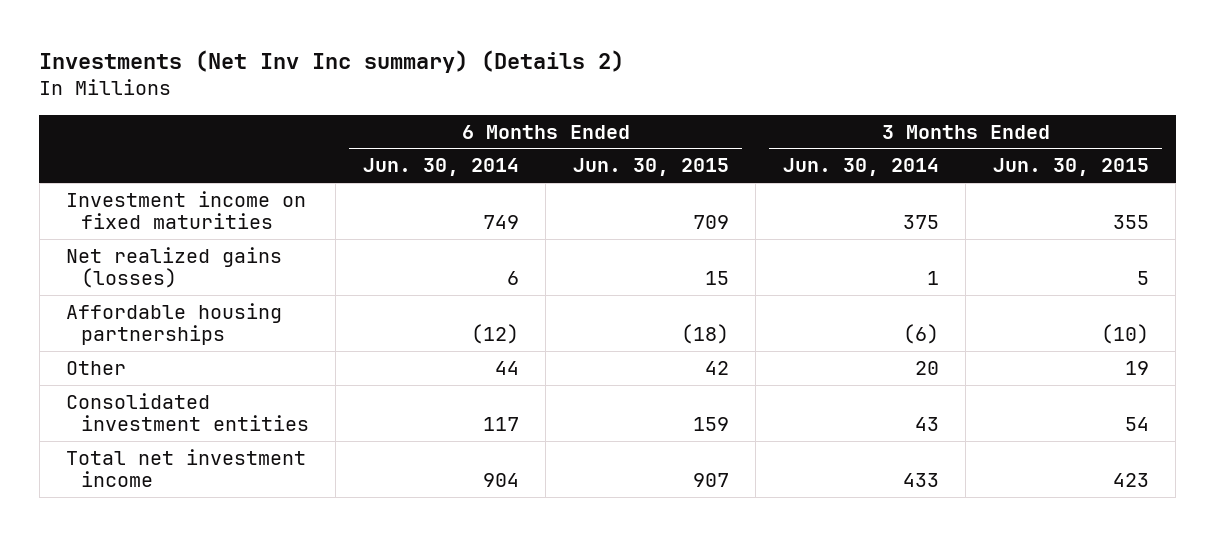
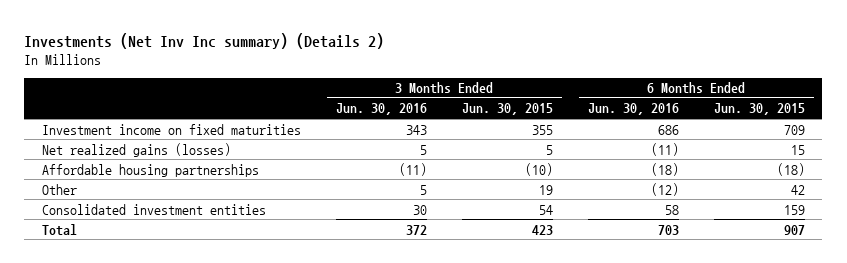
[362,158,519,177] Jun. 30, 2014 -> none
[782,158,939,177] Jun. 30, 2014 -> none
none -> [335,103,427,116] Jun. 30, 2016
none -> [587,103,679,116] Jun. 30, 2016
[66,448,307,488] Total net investment income -> [41,223,77,236] Total

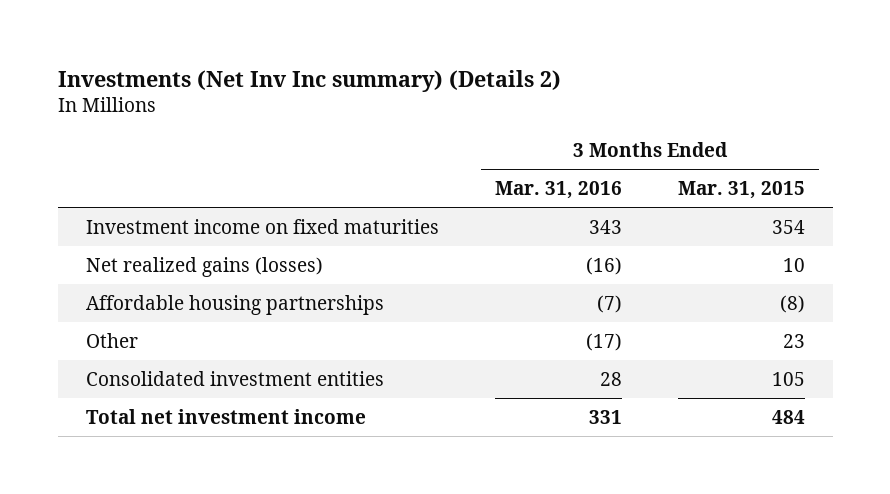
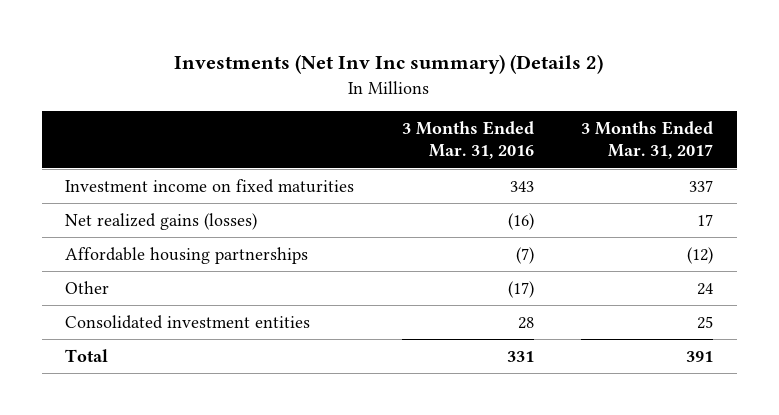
[677,180,805,199] Mar. 31, 2015 -> none
none -> [581,121,714,160] 3 Months Ended Mar. 31, 2017
[85,408,366,424] Total net investment income -> [65,348,109,362] Total

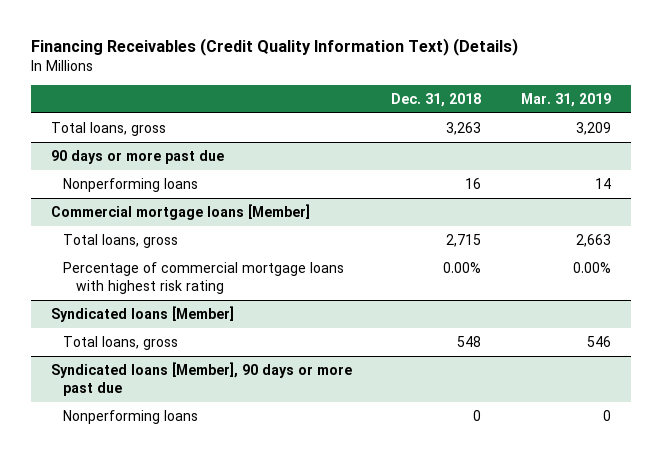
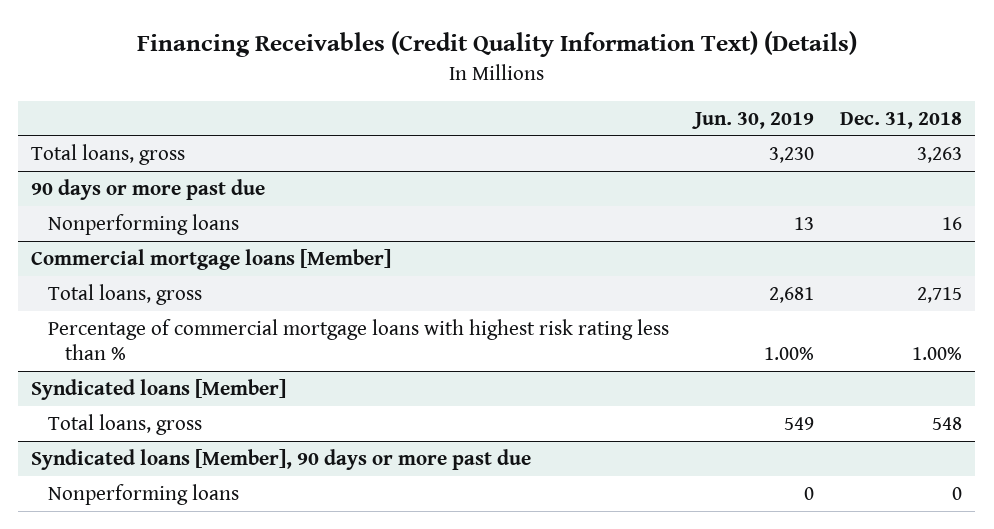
[520,92,611,107] Mar. 31, 2019 -> none
none -> [692,111,815,129] Jun. 30, 2019
[63,261,345,294] Percentage of commercial mortgage loans with highest risk rating -> [47,318,669,360] Percentage of commercial mortgage loans with highest risk rating less than %
[443,261,482,273] 0.00% -> [912,346,963,360] 1.00%

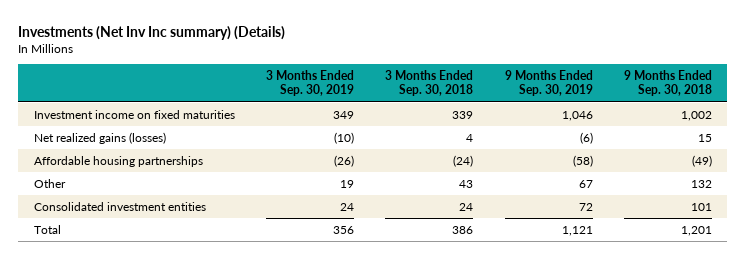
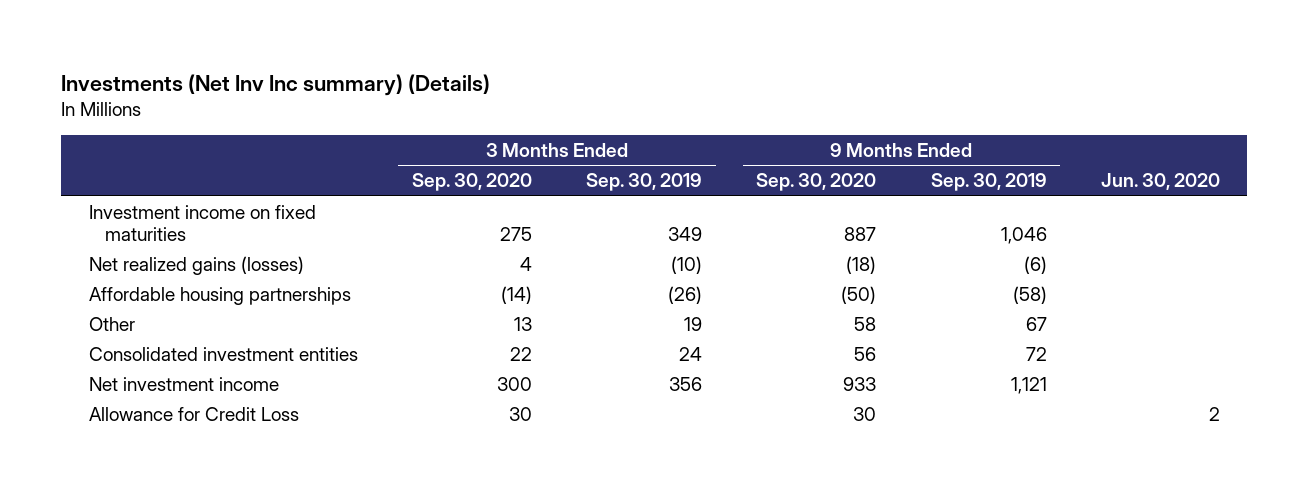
[385,70,474,97] 3 Months Ended Sep. 30, 2018 -> none
[623,70,712,97] 9 Months Ended Sep. 30, 2018 -> none
none -> [411,173,532,192] Sep. 30, 2020
none -> [756,173,877,192] Sep. 30, 2020
none -> [1100,173,1220,191] Jun. 30, 2020
[34,224,62,234] Total -> [88,377,279,392] Net investment income
none -> [88,407,299,422] Allowance for Credit Loss

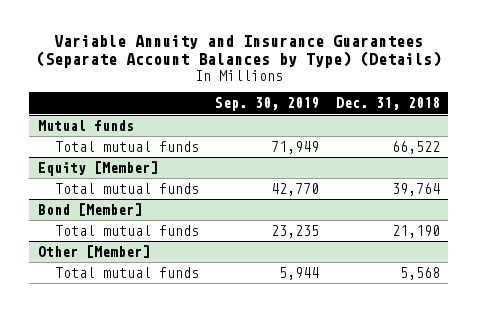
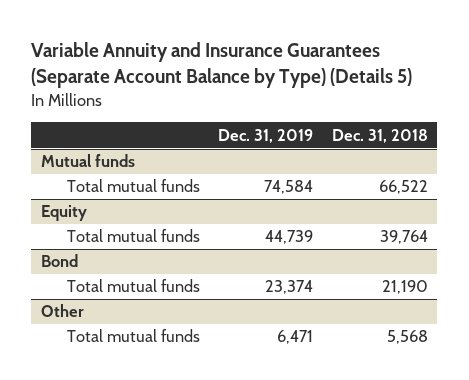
[35,35,441,69] Variable Annuity and Insurance Guarantees (Separate Account Balances by Type) (Details) -> [31,42,413,89] Variable Annuity and Insurance Guarantees (Separate Account Balance by Type) (Details 5)
[215,97,320,112] Sep. 30, 2019 -> none
none -> [218,128,314,143] Dec. 31, 2019
[37,160,158,176] Equity [Member] -> [40,205,87,222] Equity
[37,202,142,216] Bond [Member] -> [40,254,78,268] Bond
[37,244,150,258] Other [Member] -> [40,304,84,318] Other

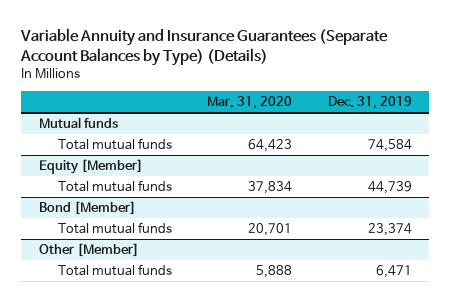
[31,42,413,89] Variable Annuity and Insurance Guarantees (Separate Account Balance by Type) (Details 5) -> [20,28,389,66] Variable Annuity and Insurance Guarantees (Separate Account Balances by Type) (Details)
[331,128,428,143] Dec. 31, 2018 -> none
none -> [207,96,293,110] Mar. 31, 2020
[40,205,87,222] Equity -> [38,159,143,175] Equity [Member]
[40,254,78,268] Bond -> [38,201,136,216] Bond [Member]
[40,304,84,318] Other -> [38,243,139,258] Other [Member]

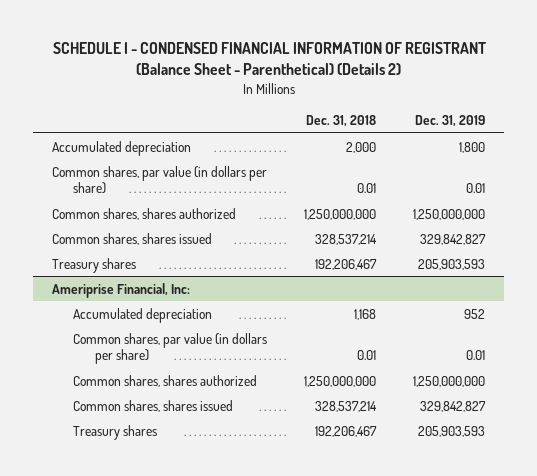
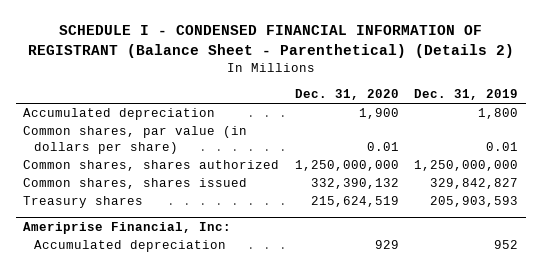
[306,114,377,127] Dec. 31, 2018 -> none
none -> [294,89,399,101] Dec. 31, 2020
[73,332,268,365] Common shares, par value (in dollars per share) -> none
[73,374,258,387] Common shares, shares authorized -> none
[73,399,234,412] Common shares, shares issued -> none
[73,424,158,440] Treasury shares -> none

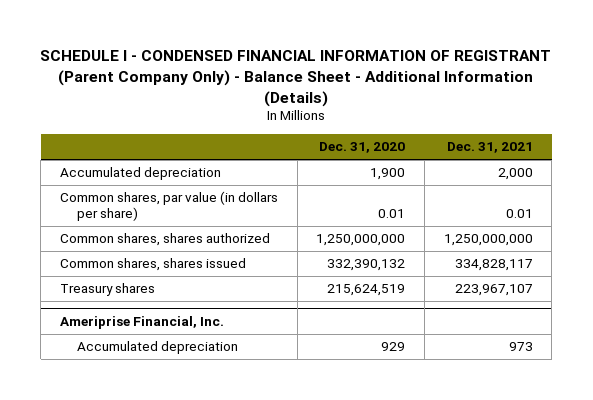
[27,25,514,59] SCHEDULE I - CONDENSED FINANCIAL INFORMATION OF REGISTRANT (Balance Sheet - Parenthetical) (Details 2) -> [40,50,552,107] SCHEDULE I - CONDENSED FINANCIAL INFORMATION OF REGISTRANT (Parent Company Only) - Balance Sheet - Additional Information (Details)
[413,89,518,101] Dec. 31, 2019 -> none
none -> [446,142,533,154] Dec. 31, 2021
[23,222,232,235] Ameriprise Financial, Inc: -> [59,316,224,330] Ameriprise Financial, Inc.

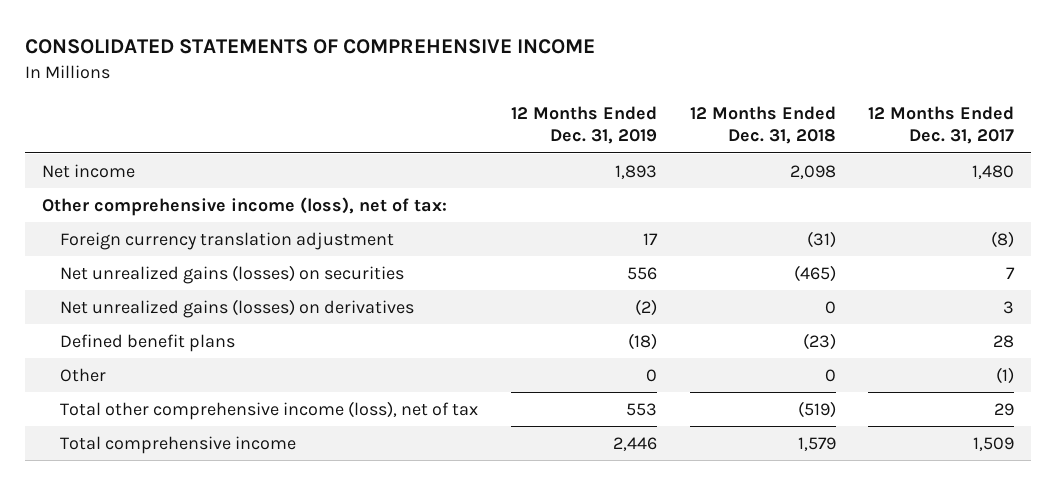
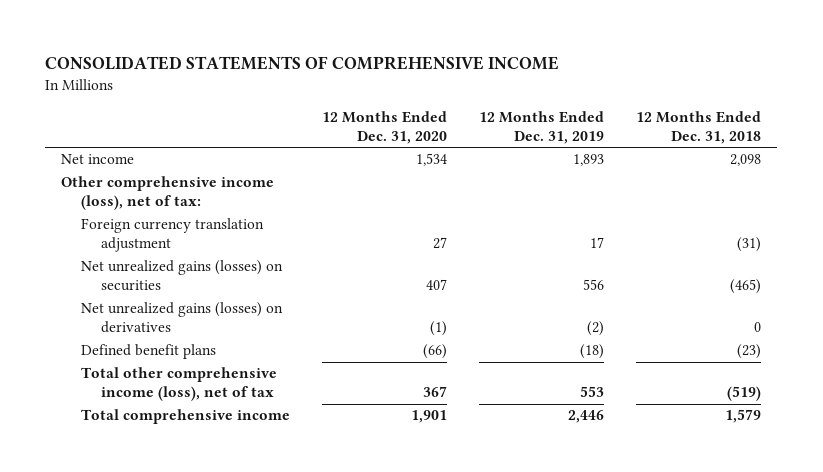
[868,105,1015,145] 12 Months Ended Dec. 31, 2017 -> none
none -> [322,110,448,144] 12 Months Ended Dec. 31, 2020
[60,367,107,382] Other -> none

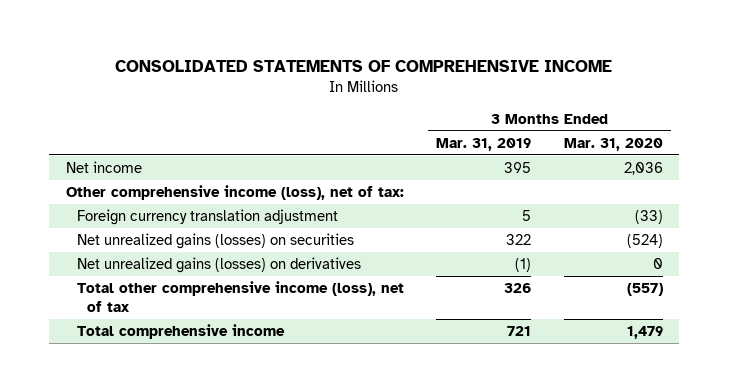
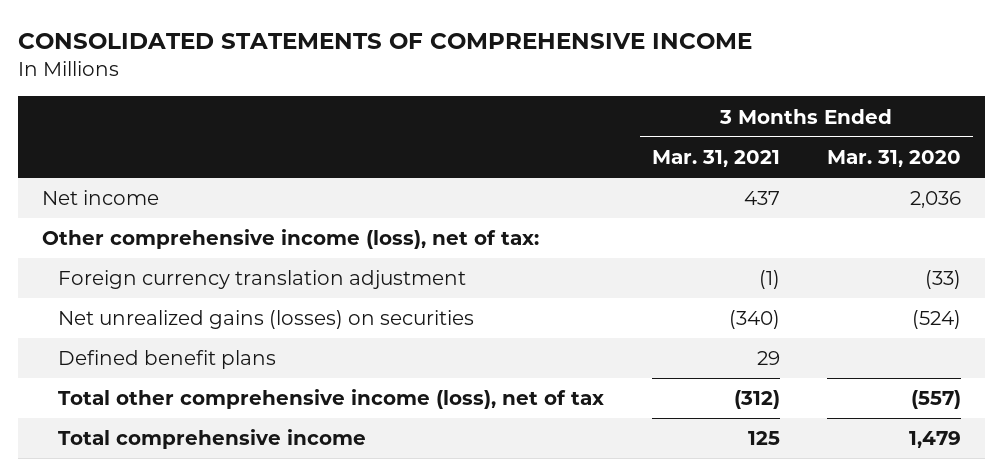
[436,137,532,151] Mar. 31, 2019 -> none
none -> [651,150,780,168] Mar. 31, 2021
[76,256,361,273] Net unrealized gains (losses) on derivatives -> none
none -> [58,350,277,370] Defined benefit plans

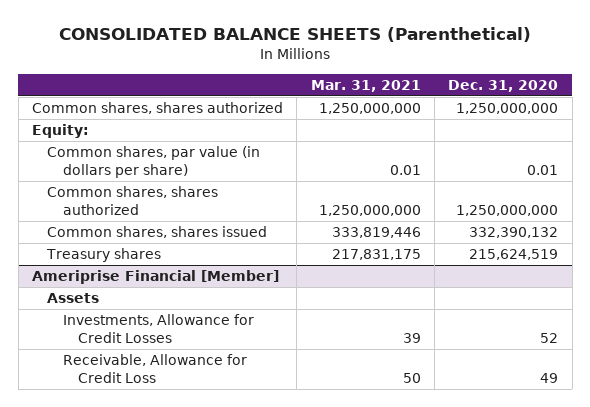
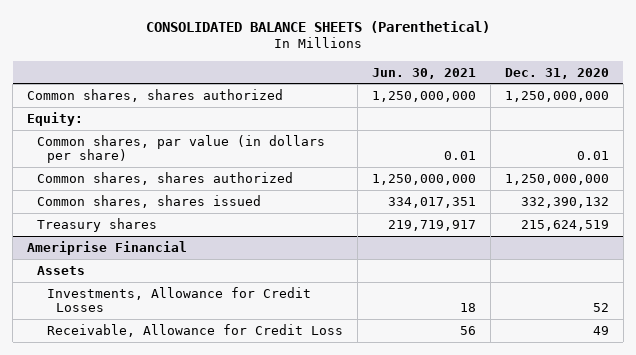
[310,79,421,92] Mar. 31, 2021 -> none
none -> [371,67,476,79] Jun. 30, 2021
[31,270,279,285] Ameriprise Financial [Member] -> [27,240,188,255] Ameriprise Financial

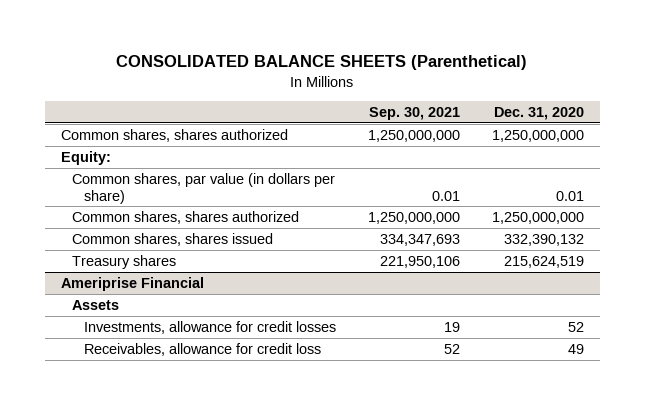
[371,67,476,79] Jun. 30, 2021 -> none
none -> [368,107,460,121] Sep. 30, 2021
[46,286,311,313] Investments, Allowance for Credit Losses -> [84,320,337,334] Investments, allowance for credit losses
[46,323,343,337] Receivable, Allowance for Credit Loss -> [84,342,322,356] Receivables, allowance for credit loss

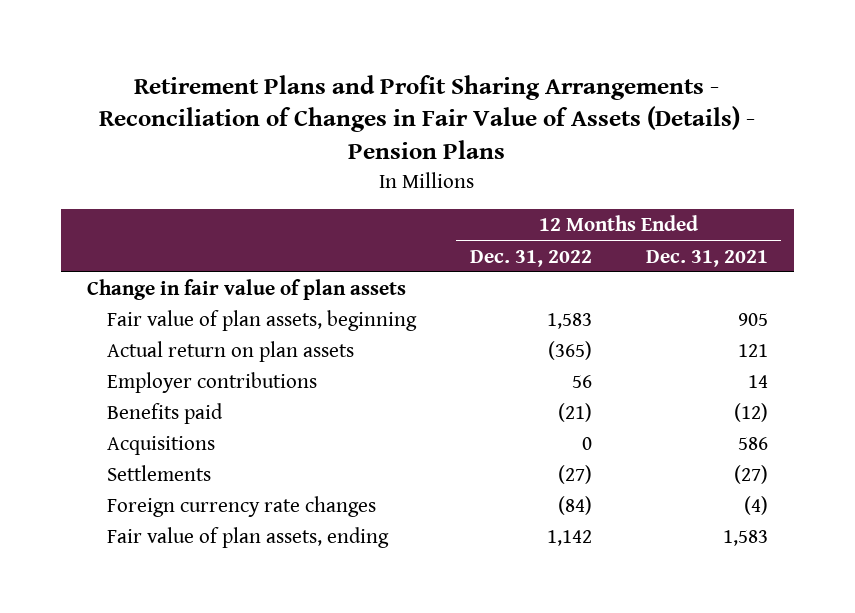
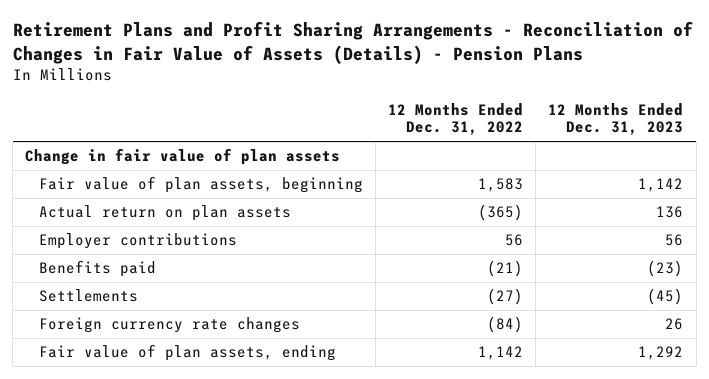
[645,249,768,267] Dec. 31, 2021 -> none
none -> [548,102,684,136] 12 Months Ended Dec. 31, 2023
[106,436,215,456] Acquisitions -> none

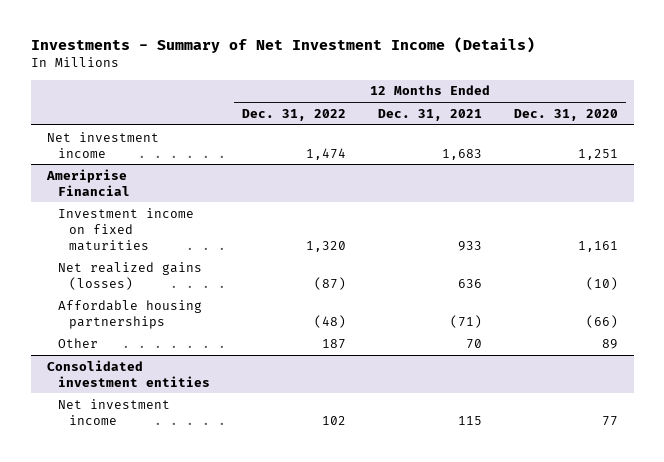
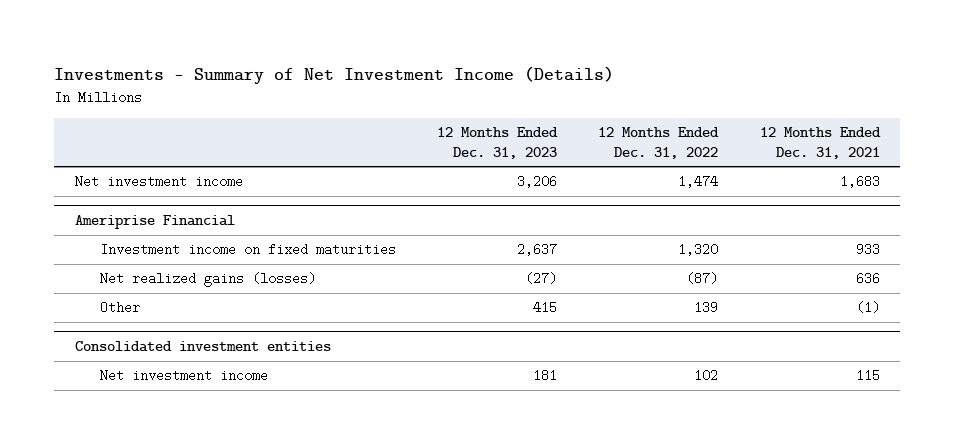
[513,108,618,121] Dec. 31, 2020 -> none
none -> [436,127,558,159] 12 Months Ended Dec. 31, 2023
[57,299,202,329] Affordable housing partnerships -> none
[321,338,346,349] 187 -> [694,301,719,315] 139
[465,338,482,349] 70 -> [855,301,880,315] (1)

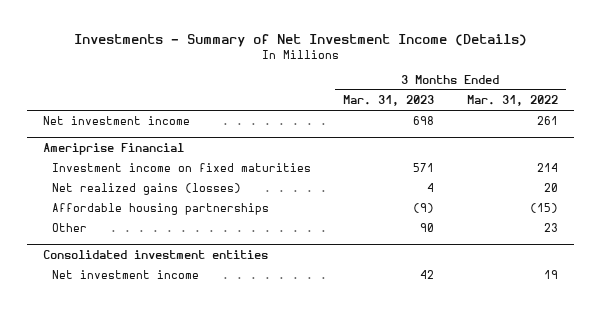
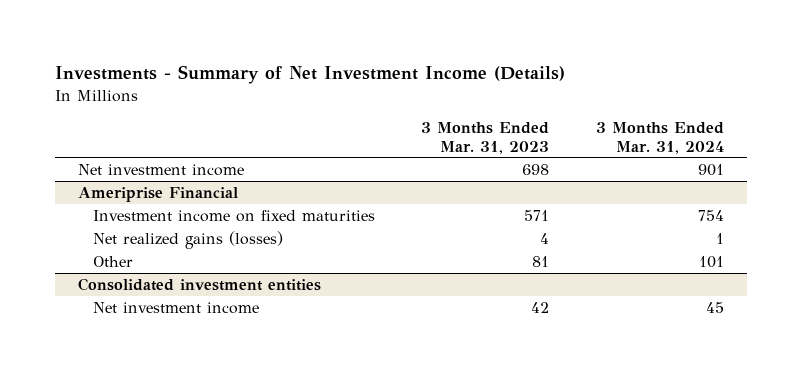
[466,95,558,107] Mar. 31, 2022 -> none
none -> [595,122,724,154] 3 Months Ended Mar. 31, 2024
[51,203,269,216] Affordable housing partnerships -> none
[420,223,435,233] 90 -> [532,255,550,267] 81

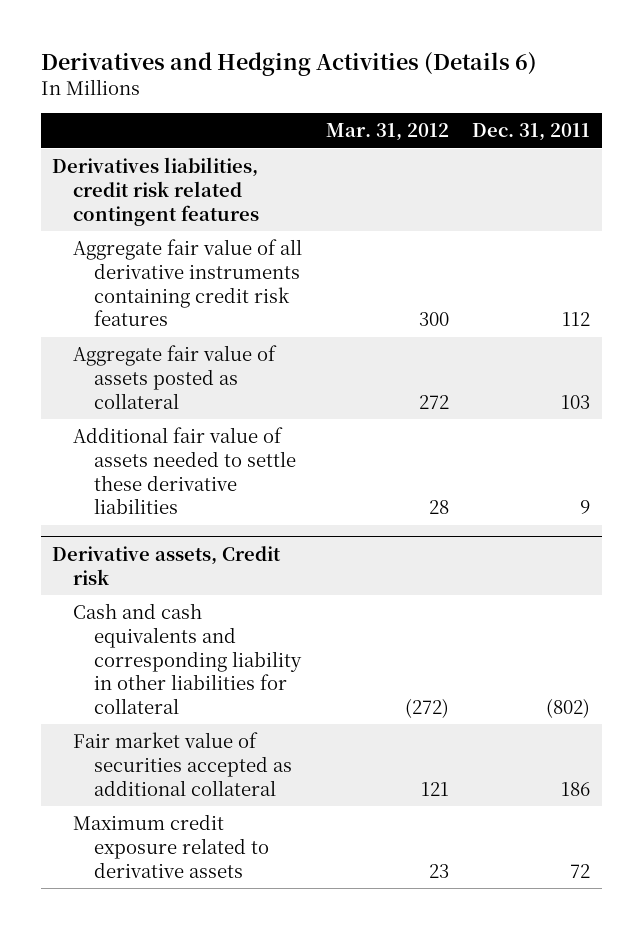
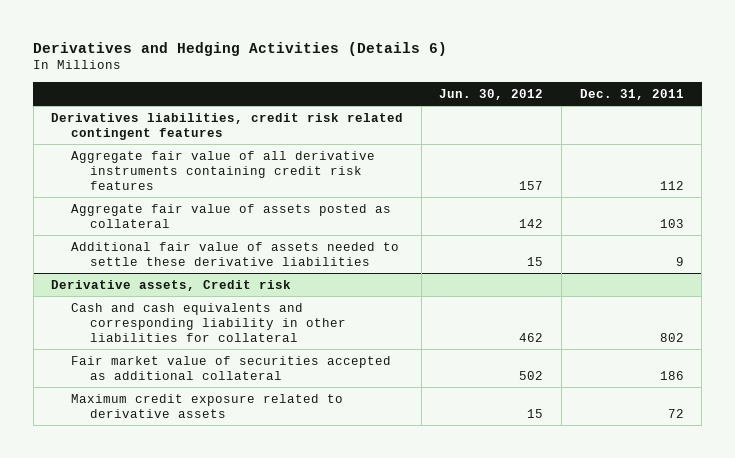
[325,123,449,142] Mar. 31, 2012 -> none
none -> [439,88,544,100] Jun. 30, 2012
[545,698,590,719] (802) -> [659,332,684,342] 802

